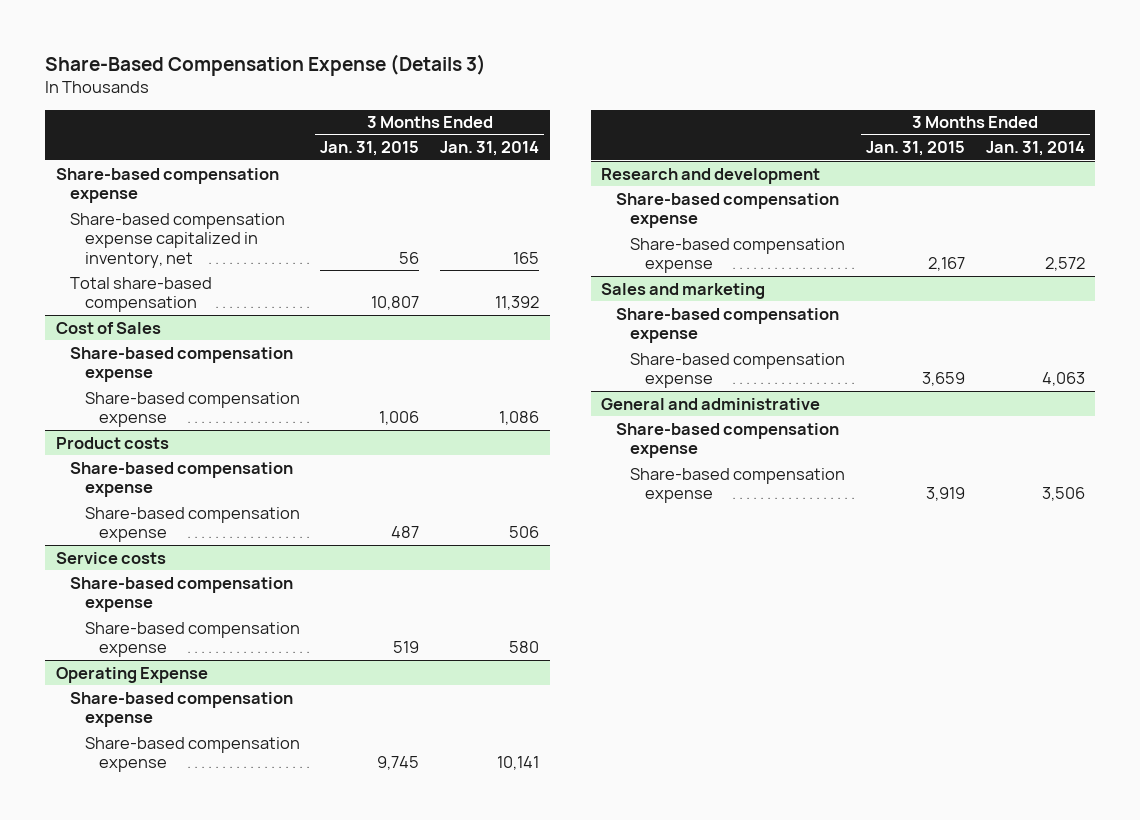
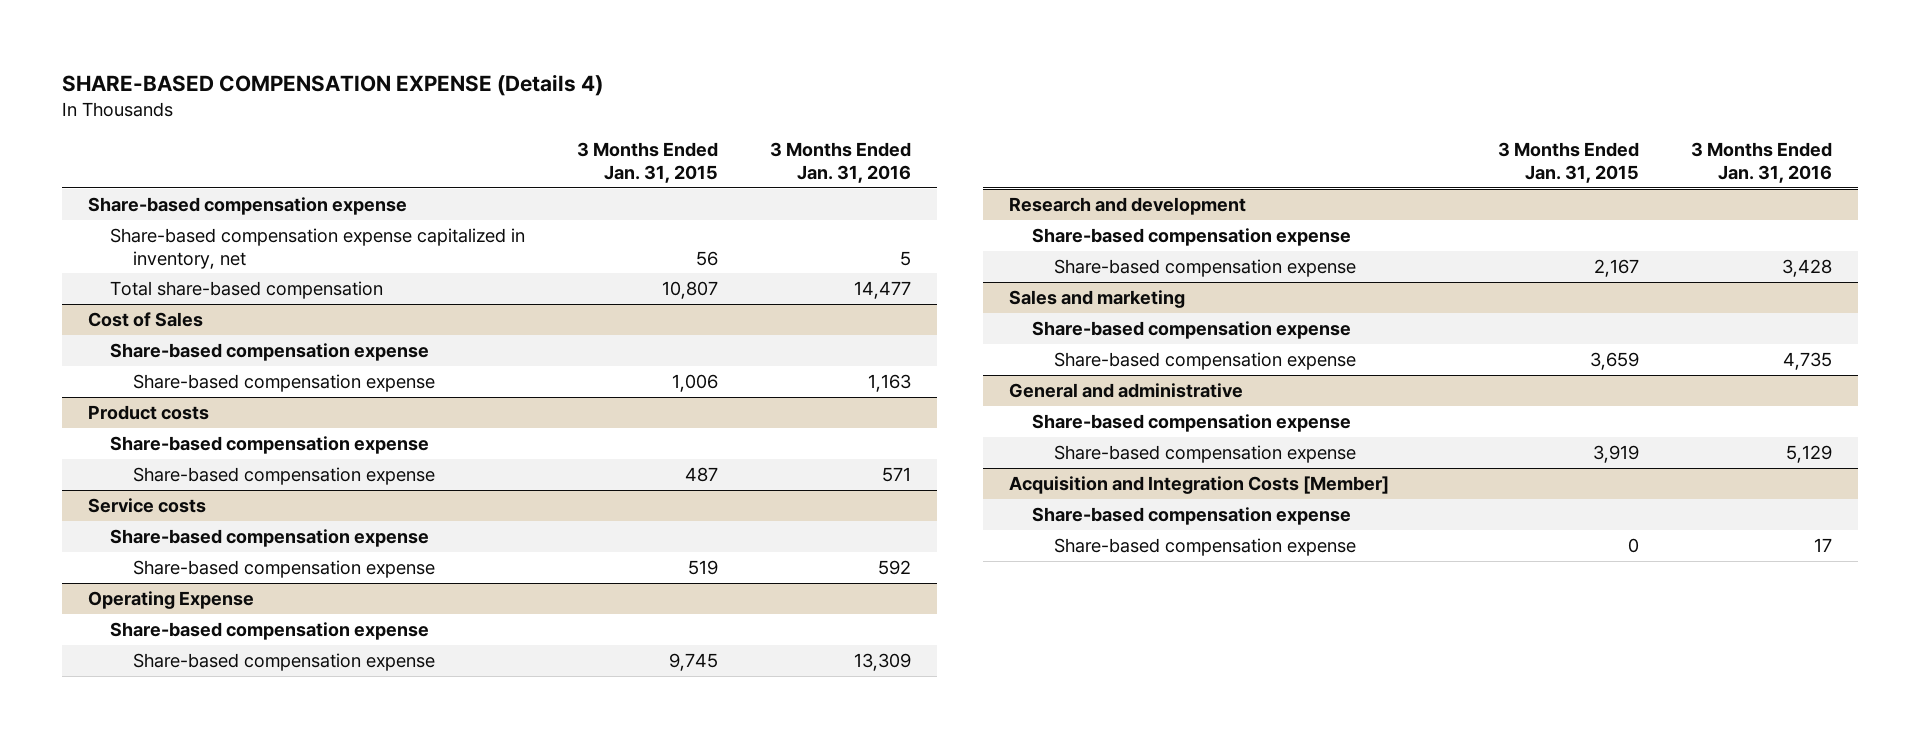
[45,53,487,76] Share-Based Compensation Expense (Details 3) -> [61,73,603,96] SHARE-BASED COMPENSATION EXPENSE (Details 4)
[440,141,540,157] Jan. 31, 2014 -> none
none -> [769,142,911,183] 3 Months Ended Jan. 31, 2016
none -> [1009,475,1390,494] Acquisition and Integration Costs [Member]
none -> [1031,506,1351,525] Share-based compensation expense
none -> [1054,537,1357,556] Share-based compensation expense

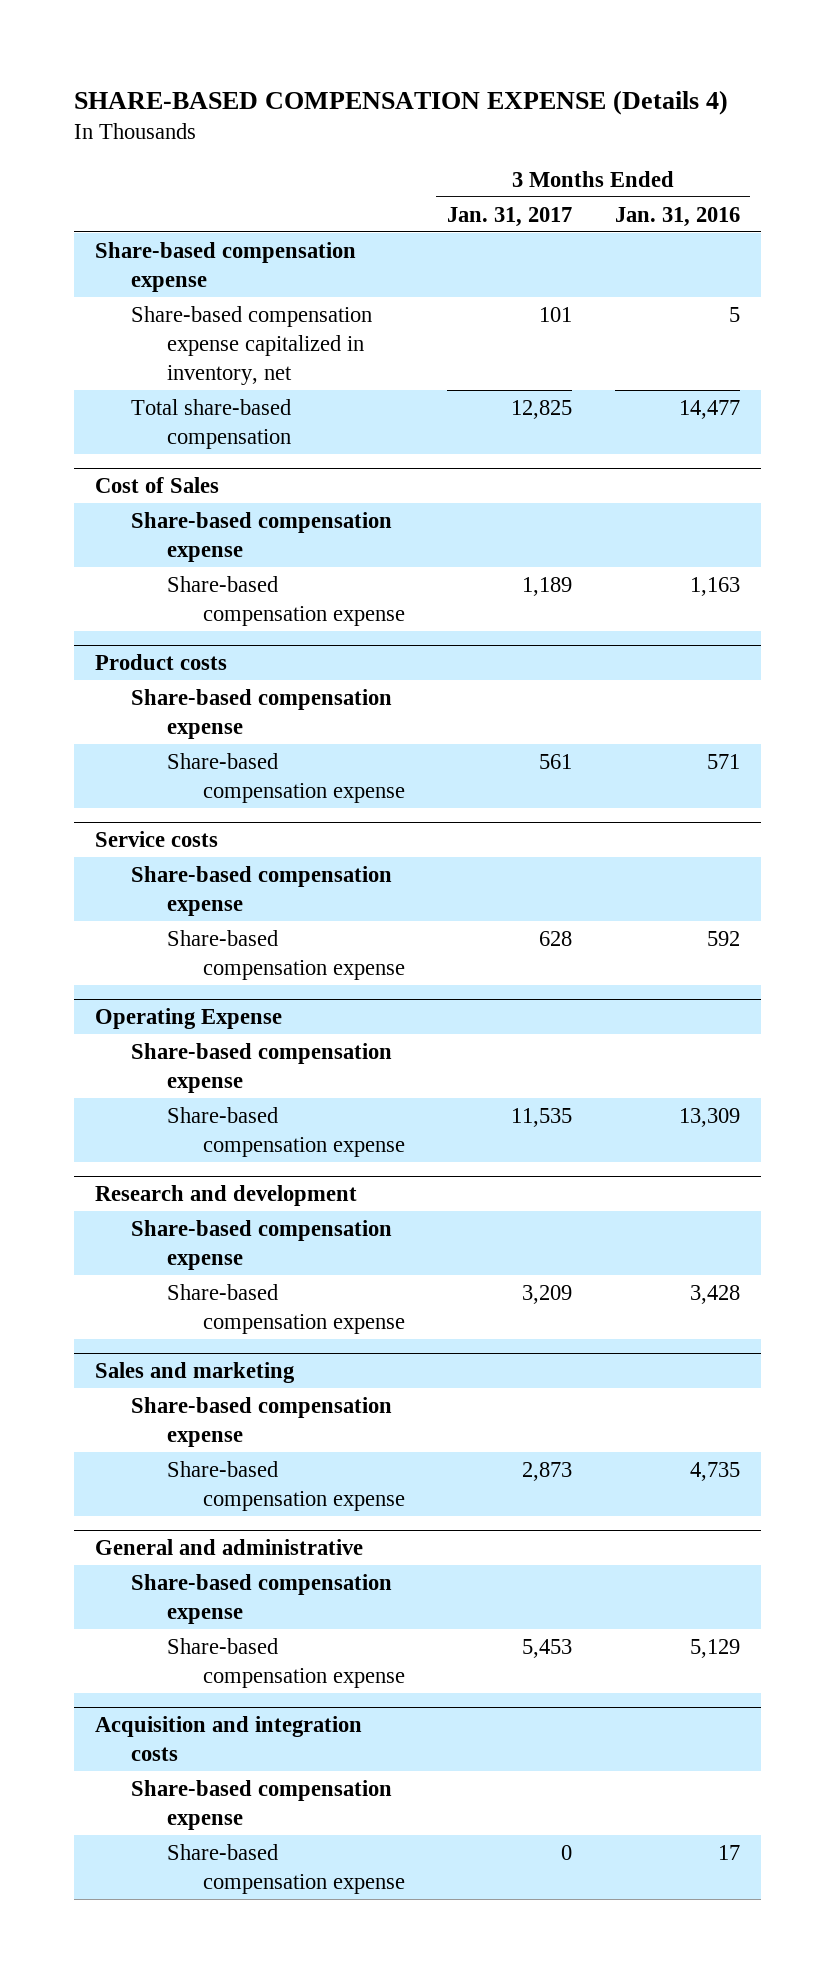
[576,142,718,183] 3 Months Ended Jan. 31, 2015 -> none
none -> [447,206,573,227] Jan. 31, 2017
[1009,475,1390,494] Acquisition and Integration Costs [Member] -> [95,1716,363,1762] Acquisition and integration costs

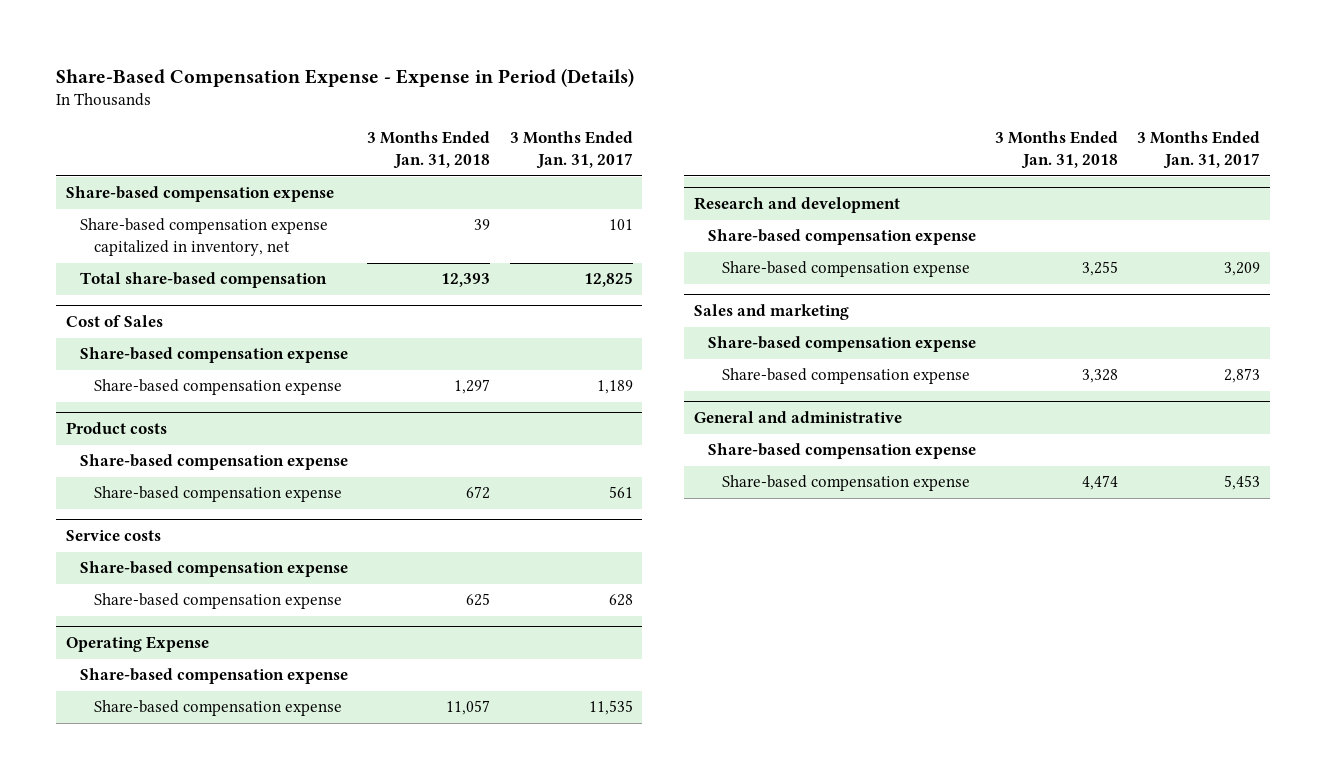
[74,90,729,116] SHARE-BASED COMPENSATION EXPENSE (Details 4) -> [56,67,635,87] Share-Based Compensation Expense - Expense in Period (Details)
[614,206,740,227] Jan. 31, 2016 -> none
none -> [367,131,491,170] 3 Months Ended Jan. 31, 2018
[95,1716,363,1762] Acquisition and integration costs -> none
[131,1779,393,1830] Share-based compensation expense -> none
[166,1843,405,1894] Share-based compensation expense -> none

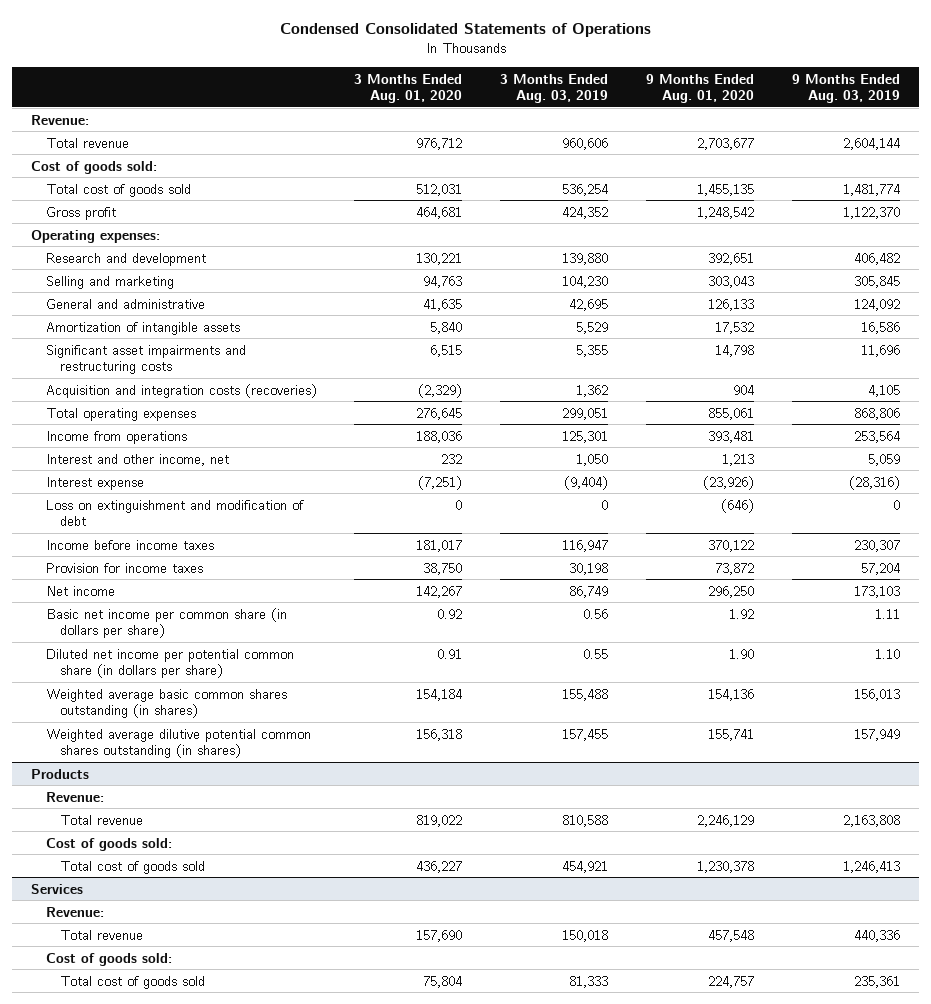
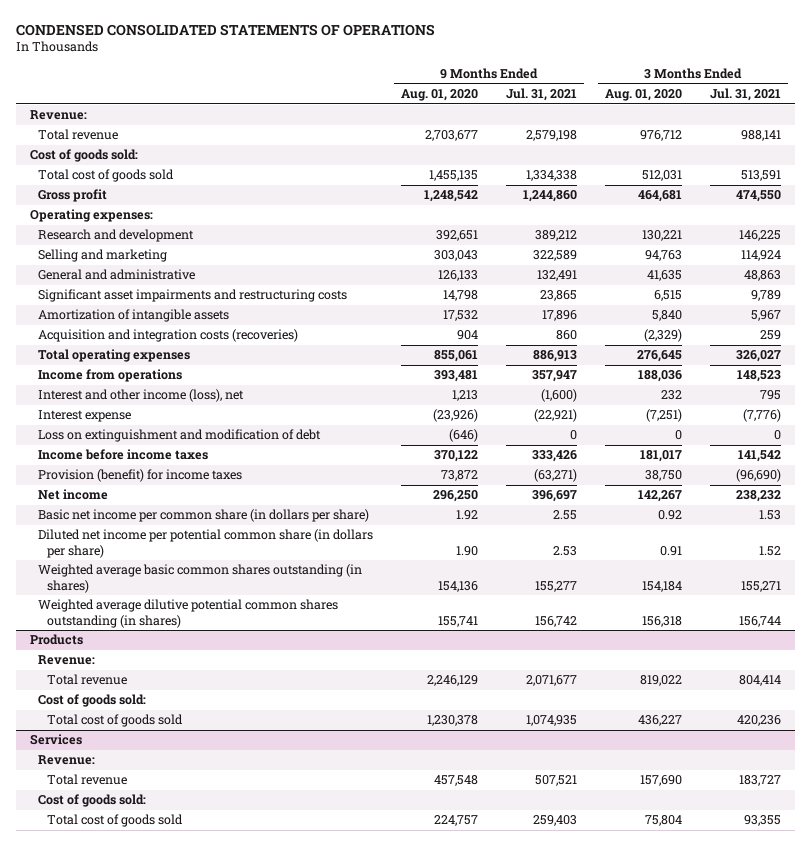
[279,22,651,37] Condensed Consolidated Statements of Operations -> [15,23,435,36] CONDENSED CONSOLIDATED STATEMENTS OF OPERATIONS
[500,73,609,104] 3 Months Ended Aug. 03, 2019 -> none
[791,73,900,104] 9 Months Ended Aug. 03, 2019 -> none
none -> [506,88,578,102] Jul. 31, 2021
none -> [710,88,782,102] Jul. 31, 2021
[45,321,240,335] Amortization of intangible assets -> [38,309,230,323] Amortization of intangible assets
[45,453,229,466] Interest and other income, net -> [38,389,245,403] Interest and other income (loss), net
[45,562,203,573] Provision for income taxes -> [38,469,243,483] Provision (benefit) for income taxes

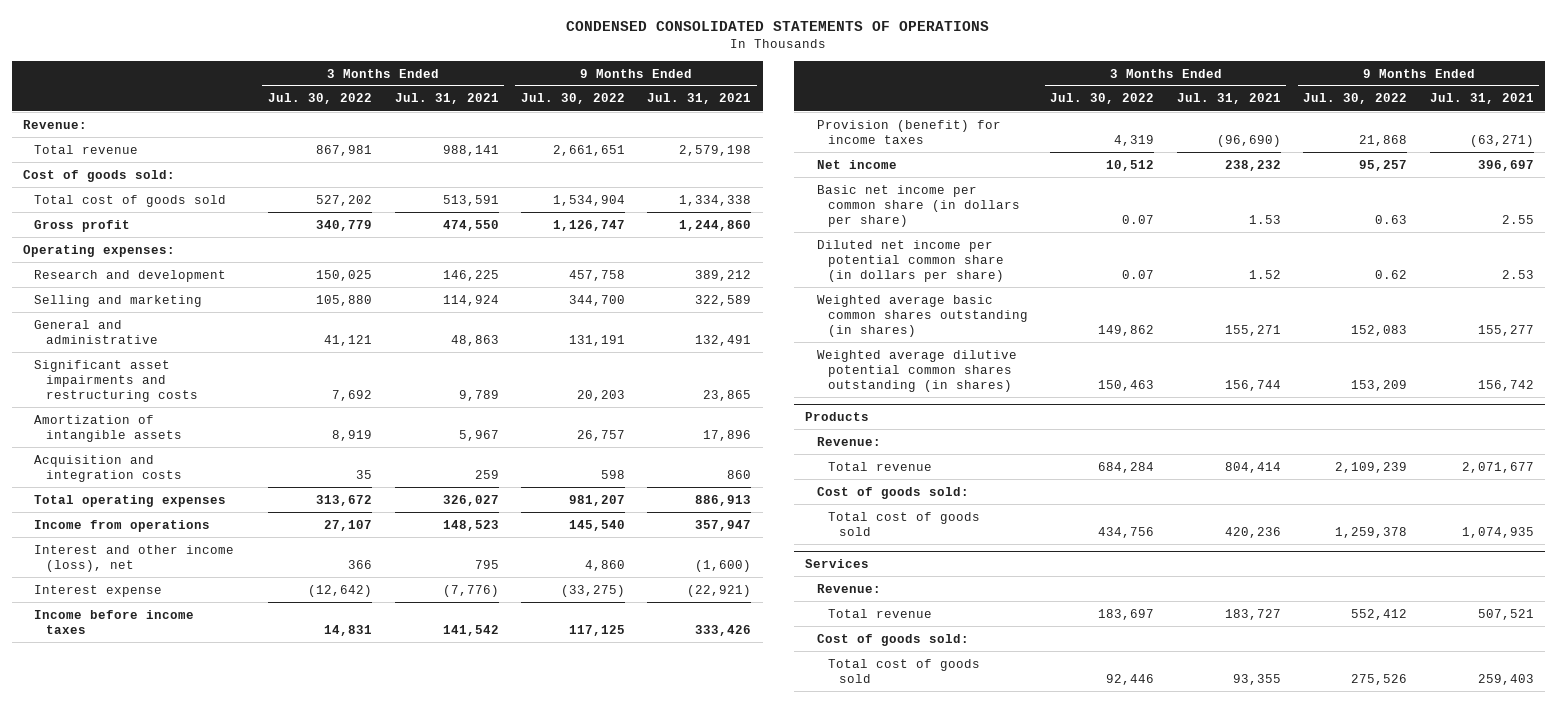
[401,89,479,102] Aug. 01, 2020 -> none
[605,89,683,102] Aug. 01, 2020 -> none
none -> [268,93,373,105] Jul. 30, 2022
none -> [521,93,626,105] Jul. 30, 2022
[38,329,299,343] Acquisition and integration costs (recoveries) -> [34,454,182,482] Acquisition and integration costs
[38,429,322,443] Loss on extinguishment and modification of debt -> none

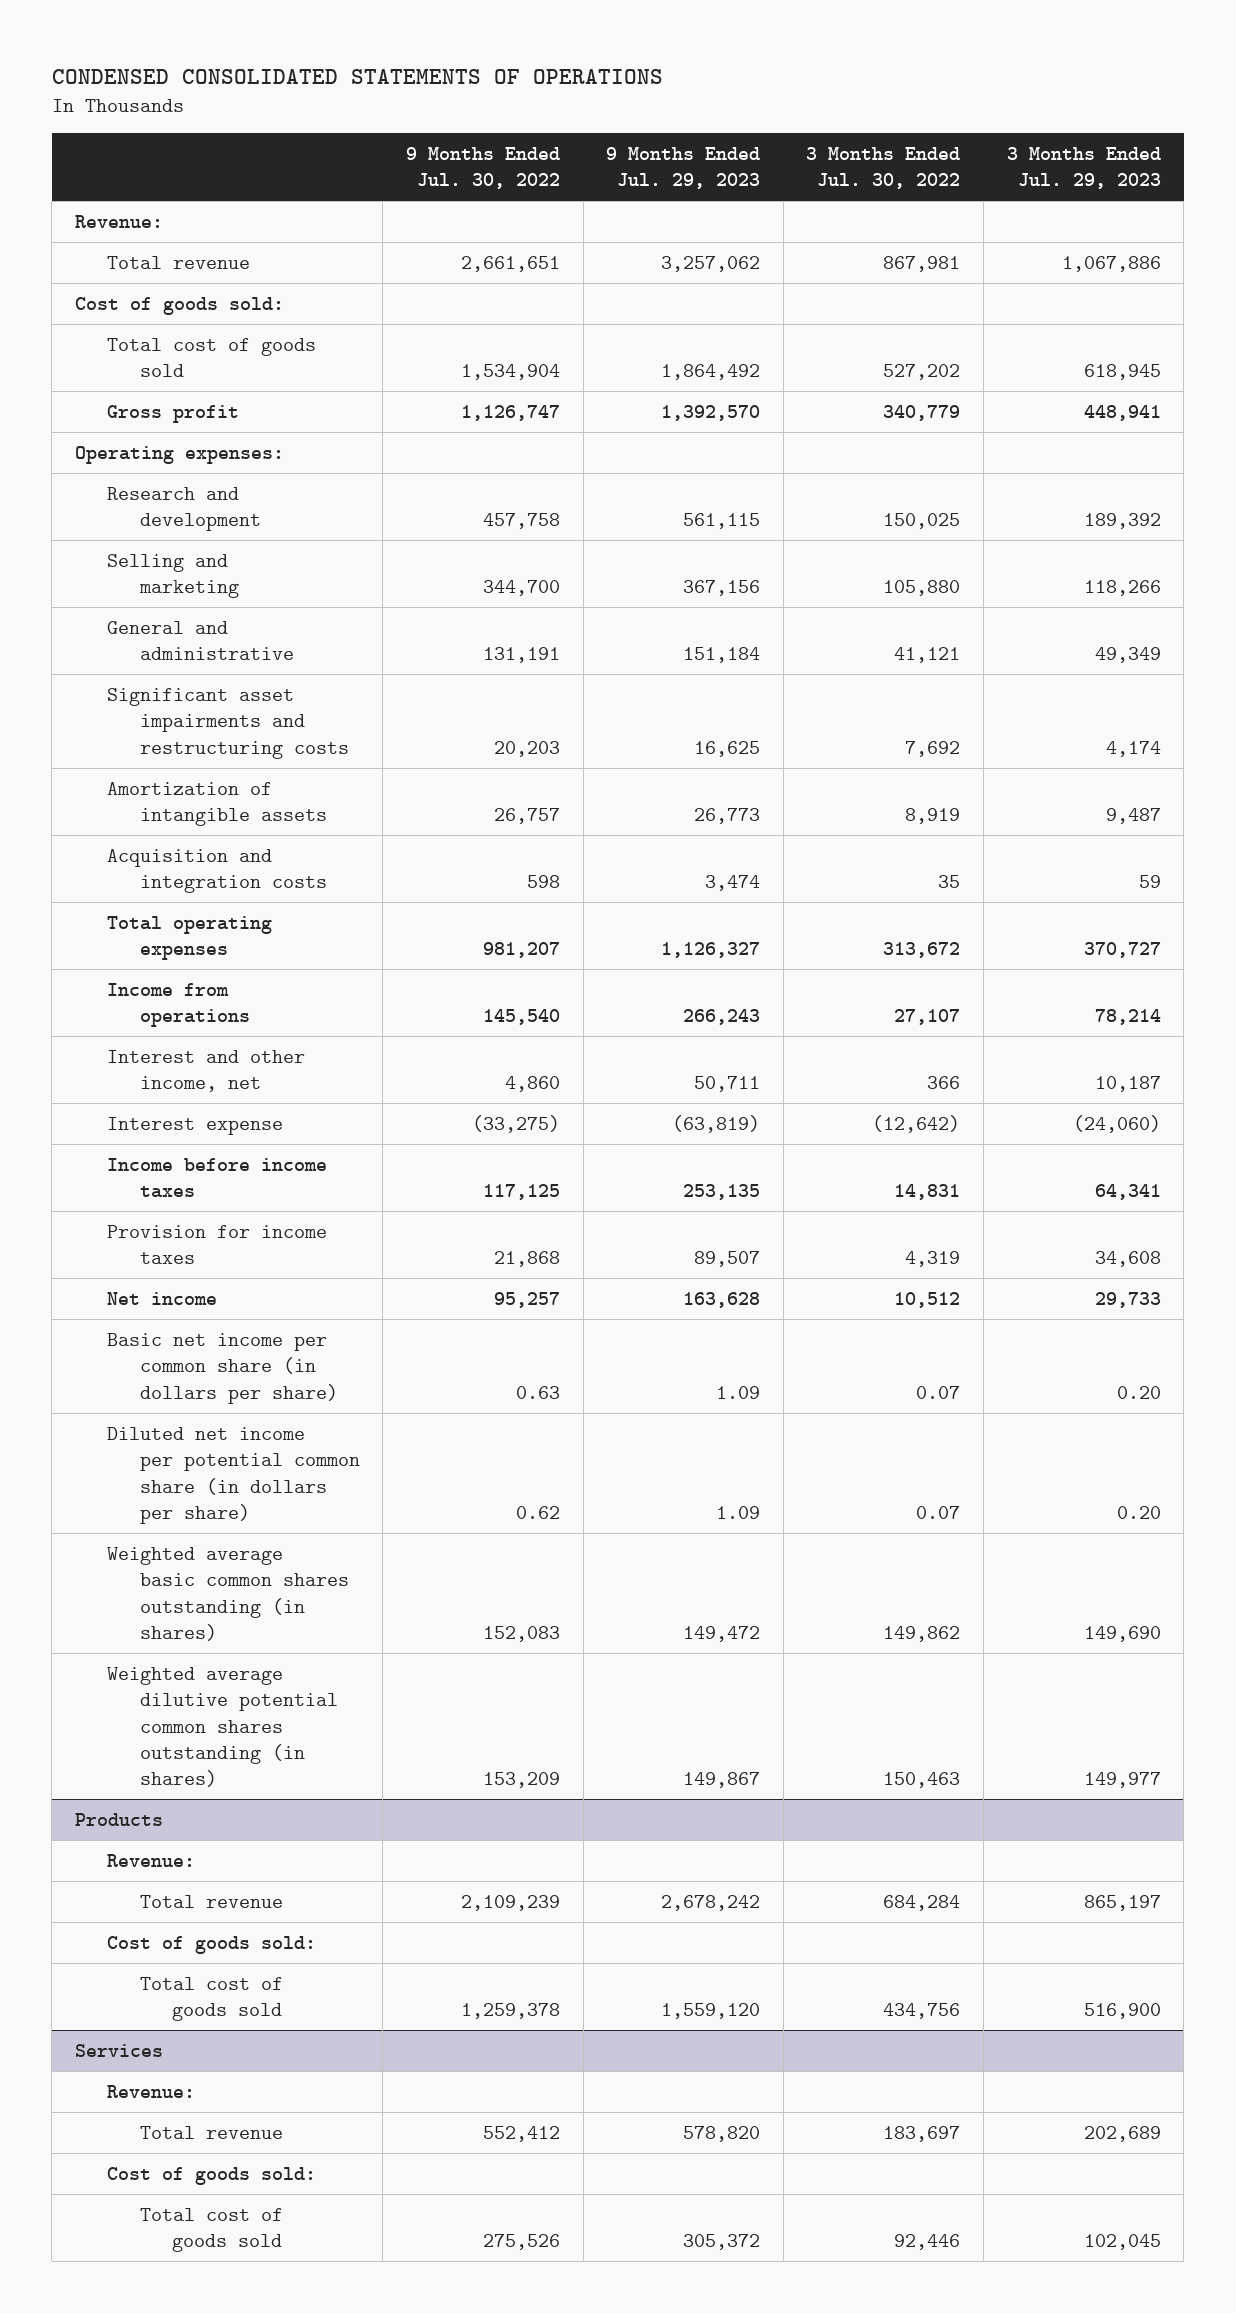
[394,93,499,105] Jul. 31, 2021 -> none
[647,93,752,105] Jul. 31, 2021 -> none
none -> [606,146,761,189] 9 Months Ended Jul. 29, 2023
none -> [1006,146,1161,189] 3 Months Ended Jul. 29, 2023
[34,544,235,572] Interest and other income (loss), net -> [107,1049,306,1093] Interest and other income, net
[816,119,1001,144] Provision (benefit) for income taxes -> [107,1224,328,1265] Provision for income taxes

